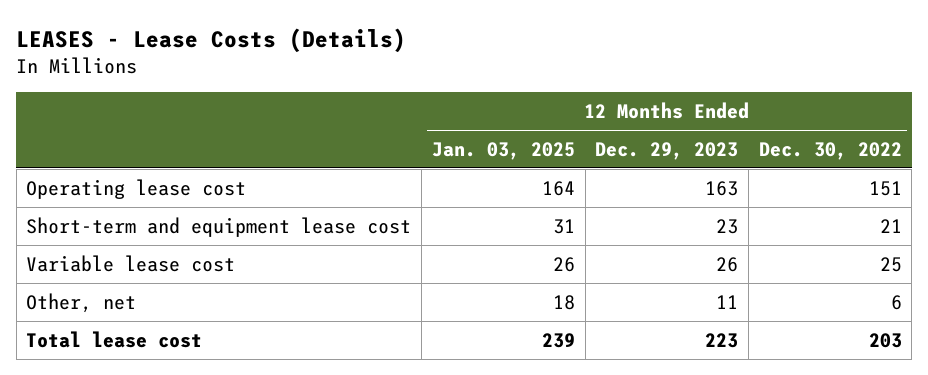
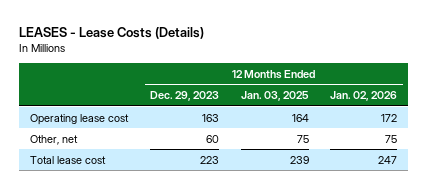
[758,141,902,160] Dec. 30, 2022 -> none
none -> [330,91,398,102] Jan. 02, 2026
[26,216,412,237] Short-term and equipment lease cost -> none
[26,254,236,272] Variable lease cost -> none
[552,294,575,310] 18 -> [296,134,309,143] 75
[716,294,739,309] 11 -> [205,134,219,143] 60

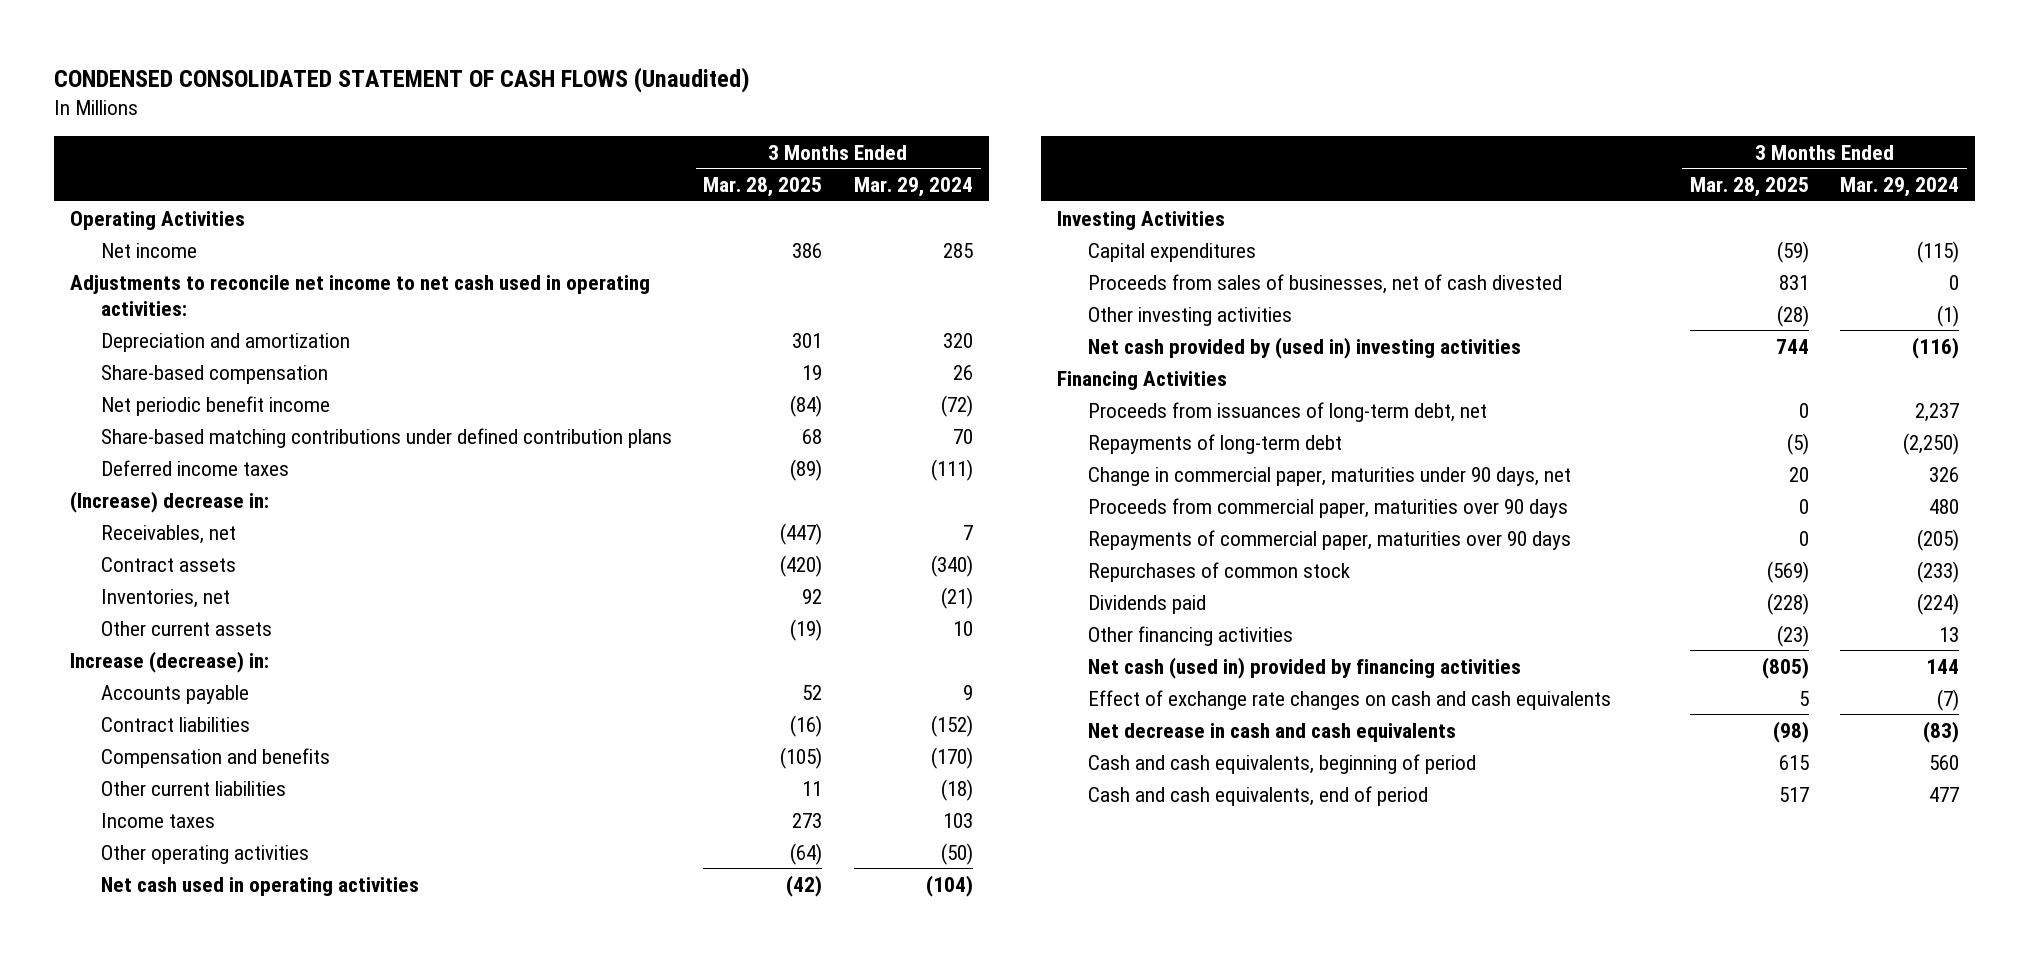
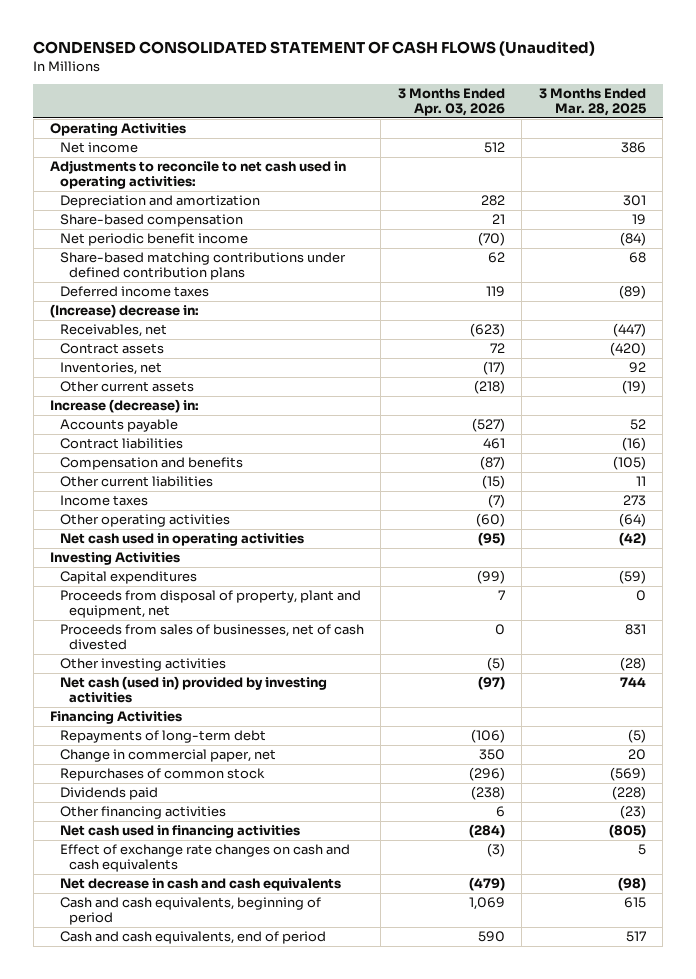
[853,176,973,197] Mar. 29, 2024 -> none
none -> [397,88,505,117] 3 Months Ended Apr. 03, 2026
[70,274,651,316] Adjustments to reconcile net income to net cash used in operating activities: -> [50,160,347,190] Adjustments to reconcile to net cash used in operating activities:
none -> [59,590,361,619] Proceeds from disposal of property, plant and equipment, net
[1087,336,1521,359] Net cash provided by (used in) investing activities -> [59,676,327,704] Net cash (used in) provided by investing activities
[1087,401,1487,422] Proceeds from issuances of long-term debt, net -> none
[1087,497,1568,518] Proceeds from commercial paper, maturities over 90 days -> none
[1087,529,1571,550] Repayments of commercial paper, maturities over 90 days -> none
[1087,466,1571,486] Change in commercial paper, maturities under 90 days, net -> [59,749,276,763] Change in commercial paper, net
[1087,656,1521,679] Net cash (used in) provided by financing activities -> [59,825,300,839] Net cash used in financing activities

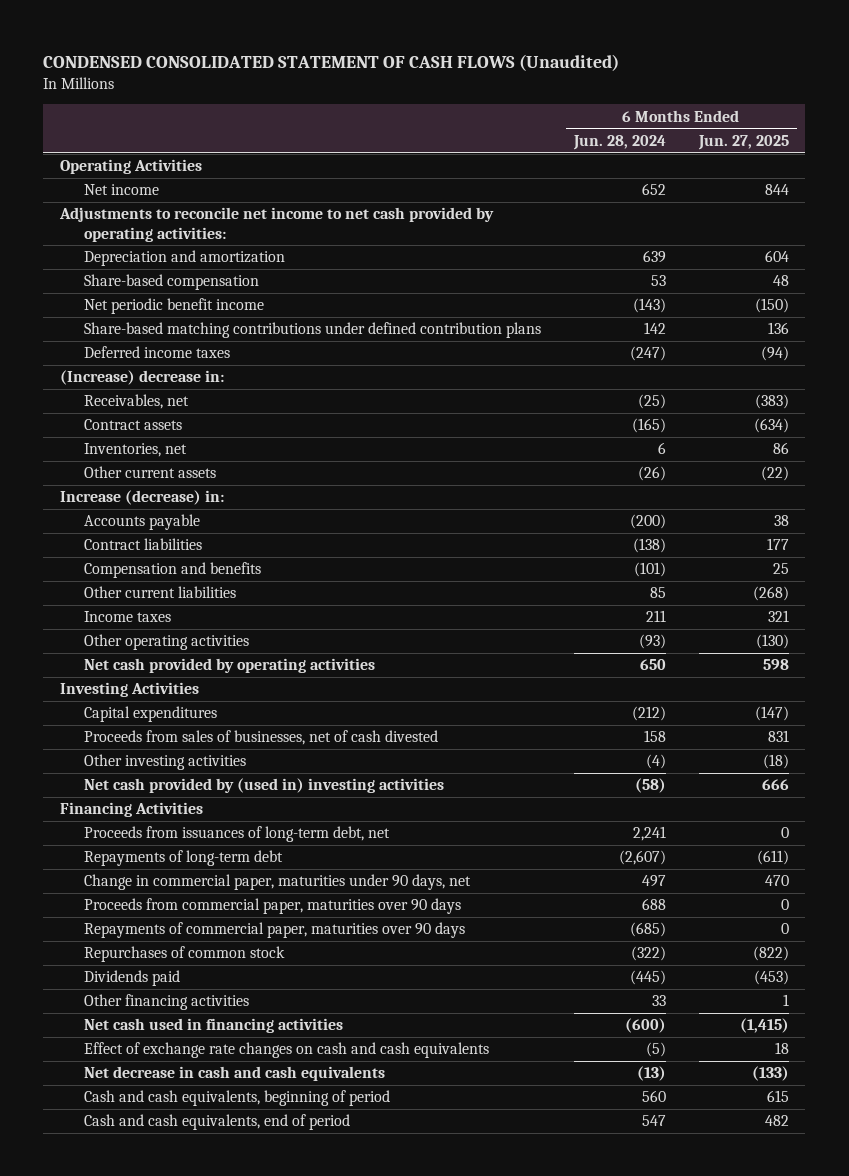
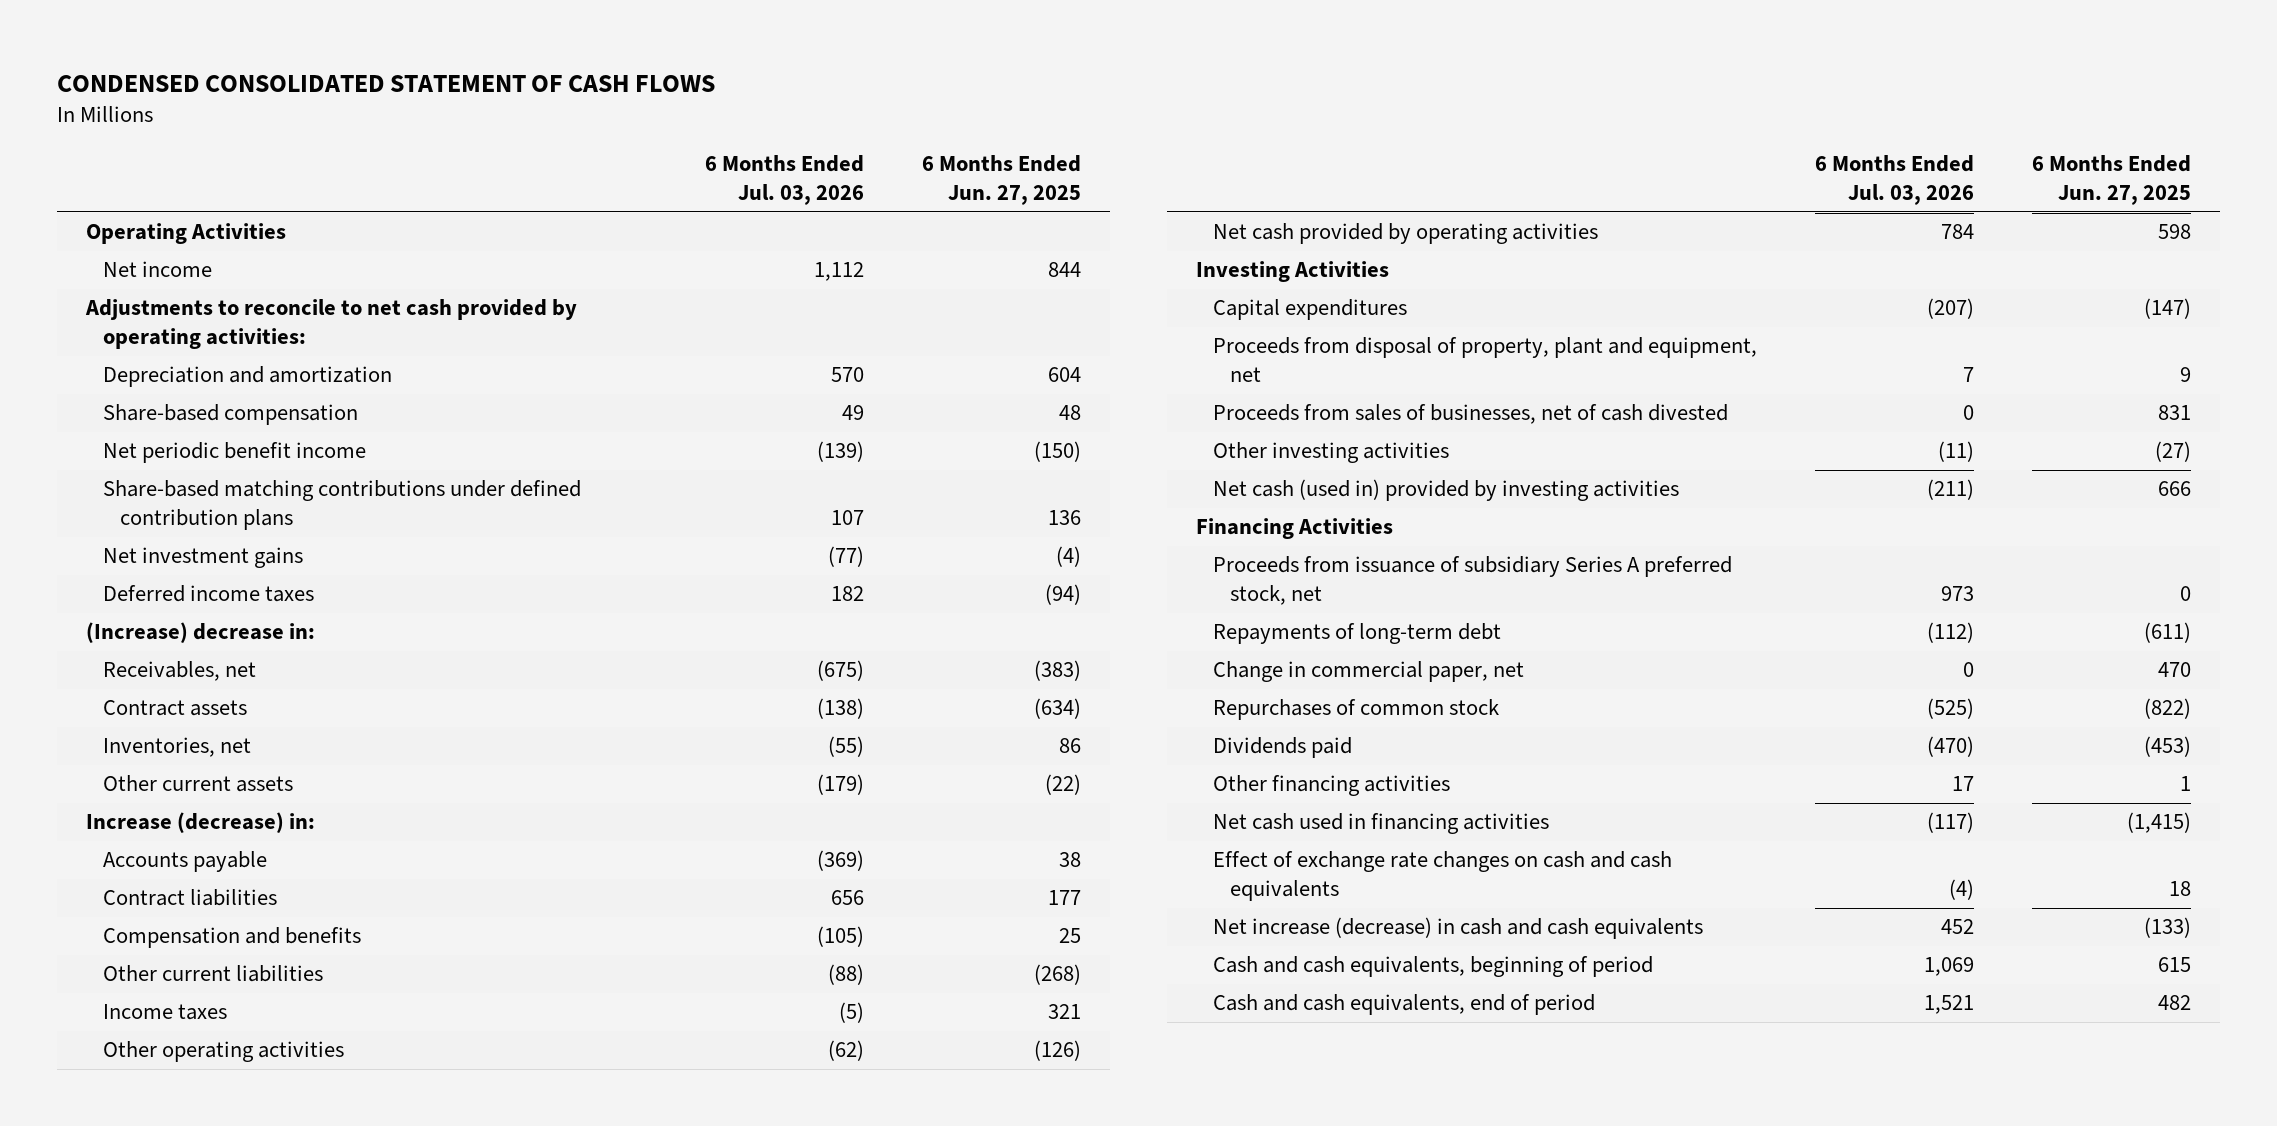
[43,53,620,71] CONDENSED CONSOLIDATED STATEMENT OF CASH FLOWS (Unaudited) -> [56,74,715,92] CONDENSED CONSOLIDATED STATEMENT OF CASH FLOWS
[573,135,667,151] Jun. 28, 2024 -> none
none -> [705,155,865,206] 6 Months Ended Jul. 03, 2026
[58,207,494,242] Adjustments to reconcile net income to net cash provided by operating activities: -> [85,299,578,350] Adjustments to reconcile to net cash provided by operating activities:
none -> [102,547,303,569] Net investment gains
[755,634,789,650] (130) -> [1034,1040,1082,1062] (126)
none -> [1212,337,1757,383] Proceeds from disposal of property, plant and equipment, net
[762,754,789,770] (18) -> [2155,441,2192,463] (27)
[84,778,445,794] Net cash provided by (used in) investing activities -> [1212,479,1679,502] Net cash (used in) provided by investing activities
[84,826,391,843] Proceeds from issuances of long-term debt, net -> none
none -> [1212,556,1732,606] Proceeds from issuance of subsidiary Series A preferred stock, net
[84,898,462,915] Proceeds from commercial paper, maturities over 90 days -> none
[84,922,466,939] Repayments of commercial paper, maturities over 90 days -> none
[84,874,472,891] Change in commercial paper, maturities under 90 days, net -> [1212,661,1524,683] Change in commercial paper, net
[84,1066,386,1082] Net decrease in cash and cash equivalents -> [1212,917,1703,940] Net increase (decrease) in cash and cash equivalents

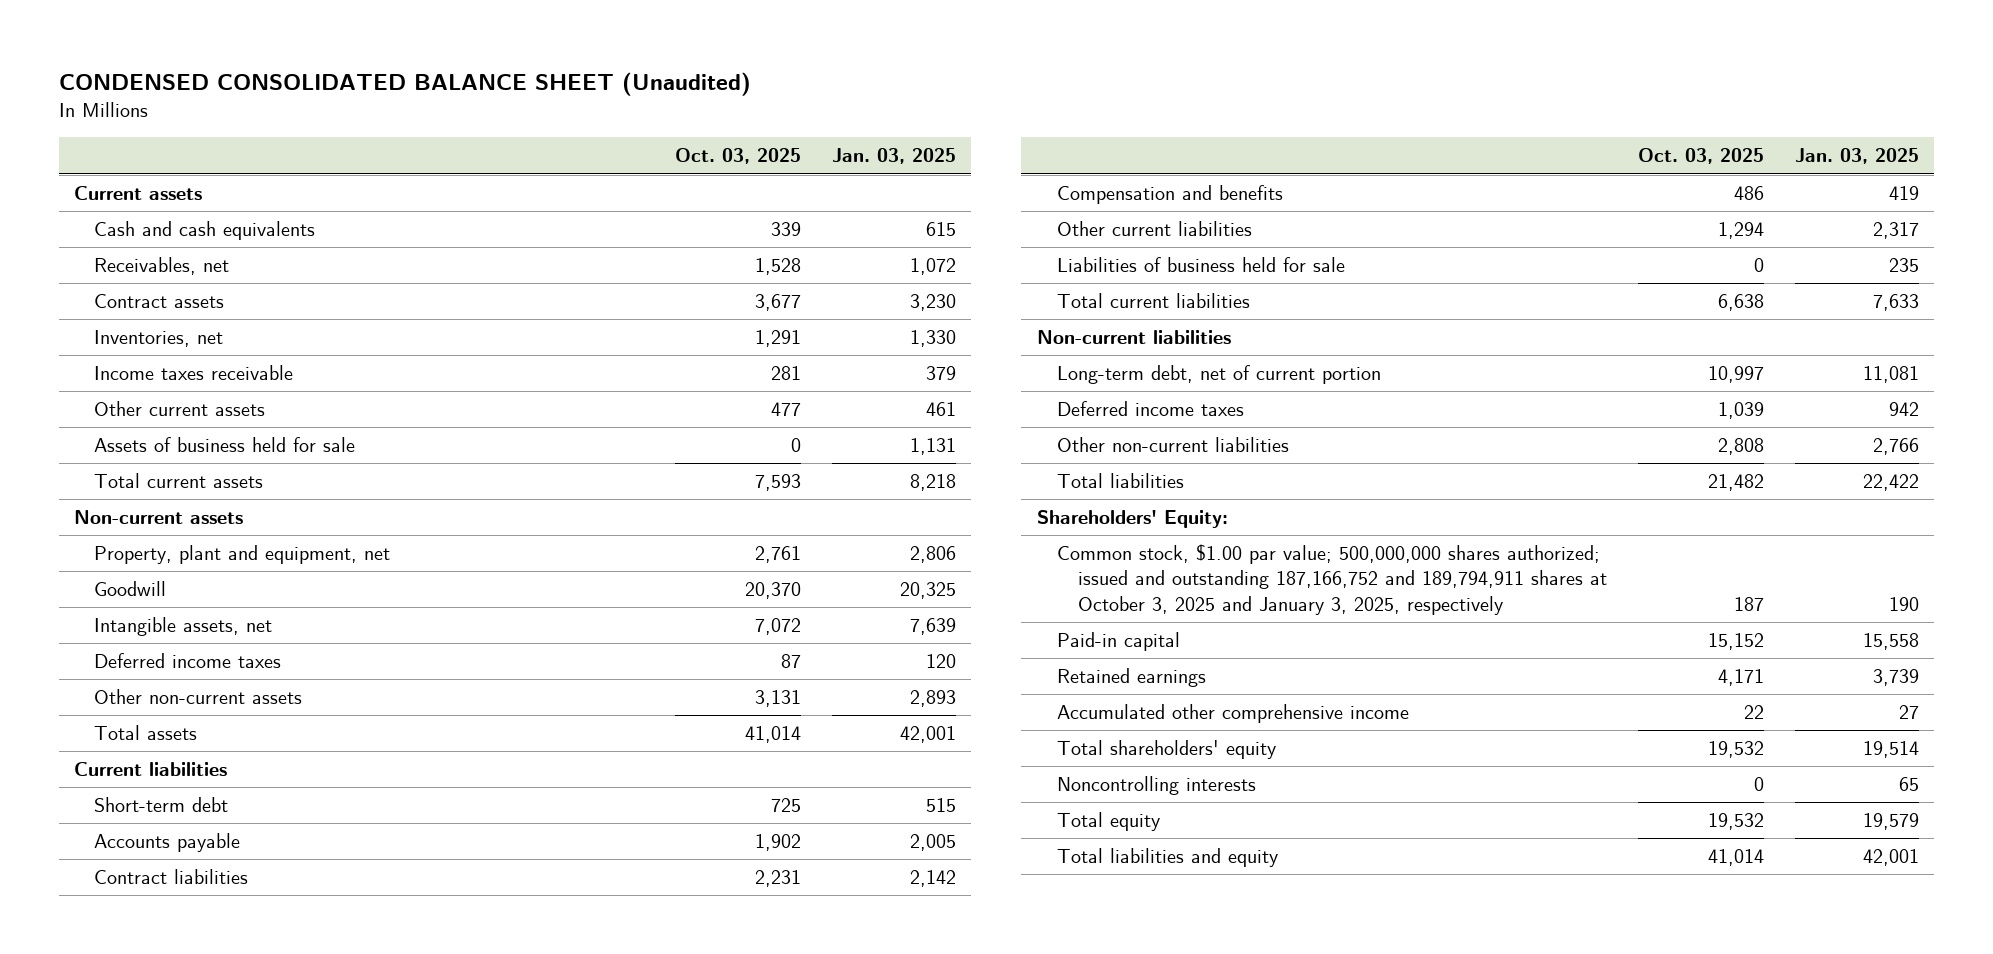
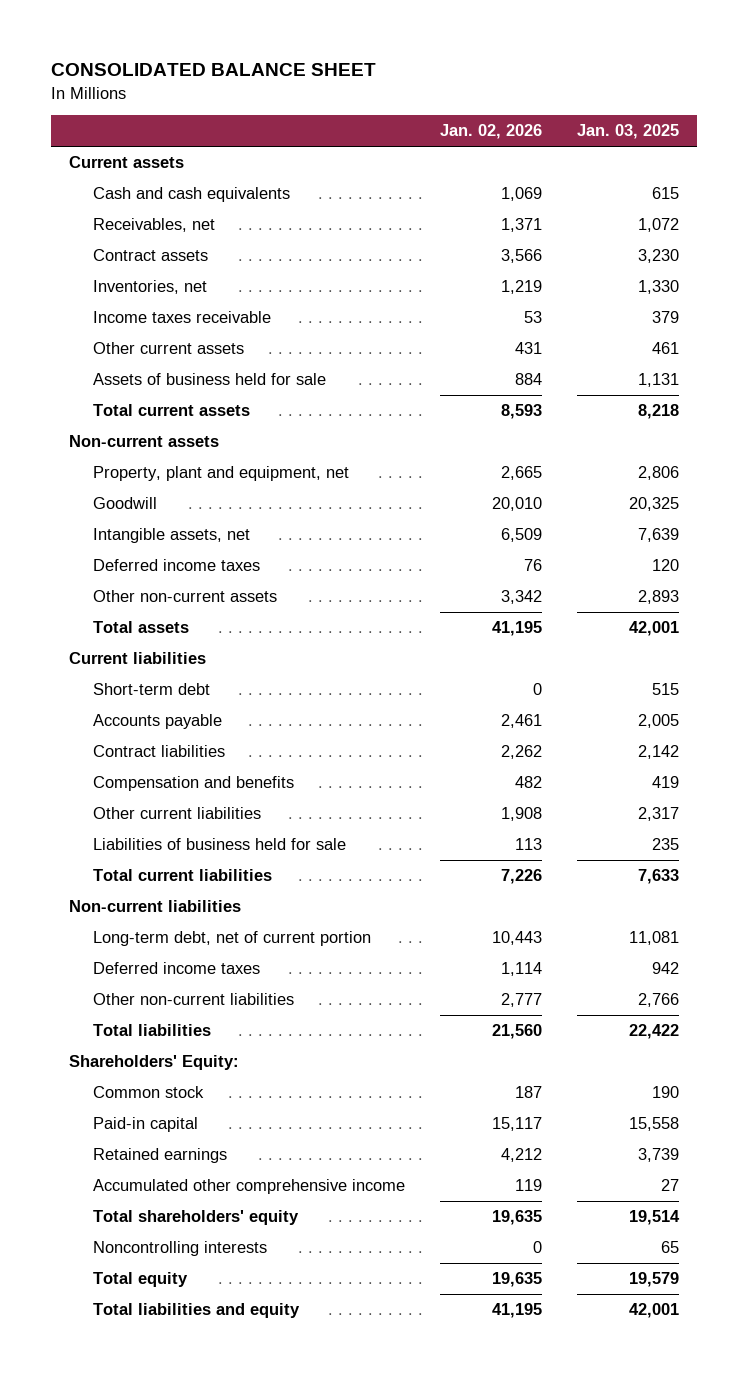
[58,71,751,96] CONDENSED CONSOLIDATED BALANCE SHEET (Unaudited) -> [51,63,377,77] CONSOLIDATED BALANCE SHEET
[674,148,801,165] Oct. 03, 2025 -> none
none -> [440,124,543,140] Jan. 02, 2026
[1057,544,1607,615] Common stock, $1.00 par value; 500,000,000 shares authorized; issued and outstanding 187,166,752 and 189,794,911 shares at October 3, 2025 and January 3, 2025, respectively -> [92,1086,204,1099] Common stock

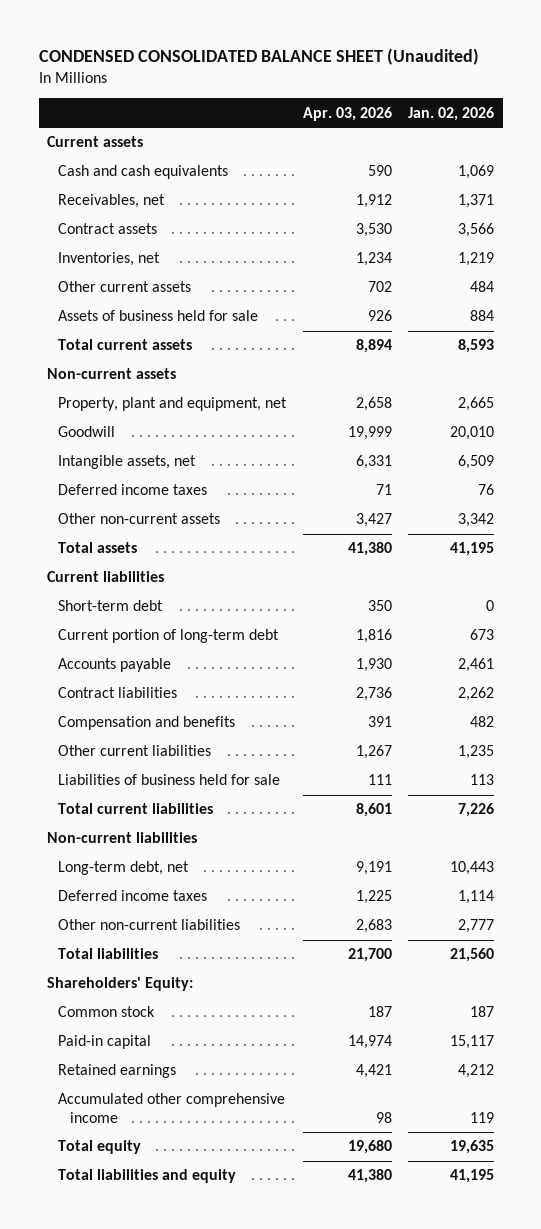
[51,63,377,77] CONSOLIDATED BALANCE SHEET -> [38,48,479,66] CONDENSED CONSOLIDATED BALANCE SHEET (Unaudited)
[577,124,680,140] Jan. 03, 2025 -> none
none -> [302,106,392,121] Apr. 03, 2026
[92,311,271,324] Income taxes receivable -> none
[515,342,543,355] 431 -> [470,281,495,293] 484
none -> [58,629,280,644] Current portion of long-term debt
[501,807,543,822] 1,908 -> [458,745,495,760] 1,235
[92,931,371,947] Long-term debt, net of current portion -> [58,861,190,876] Long-term debt, net
[92,1210,299,1226] Total shareholders' equity -> none
[92,1241,267,1257] Noncontrolling interests -> none

